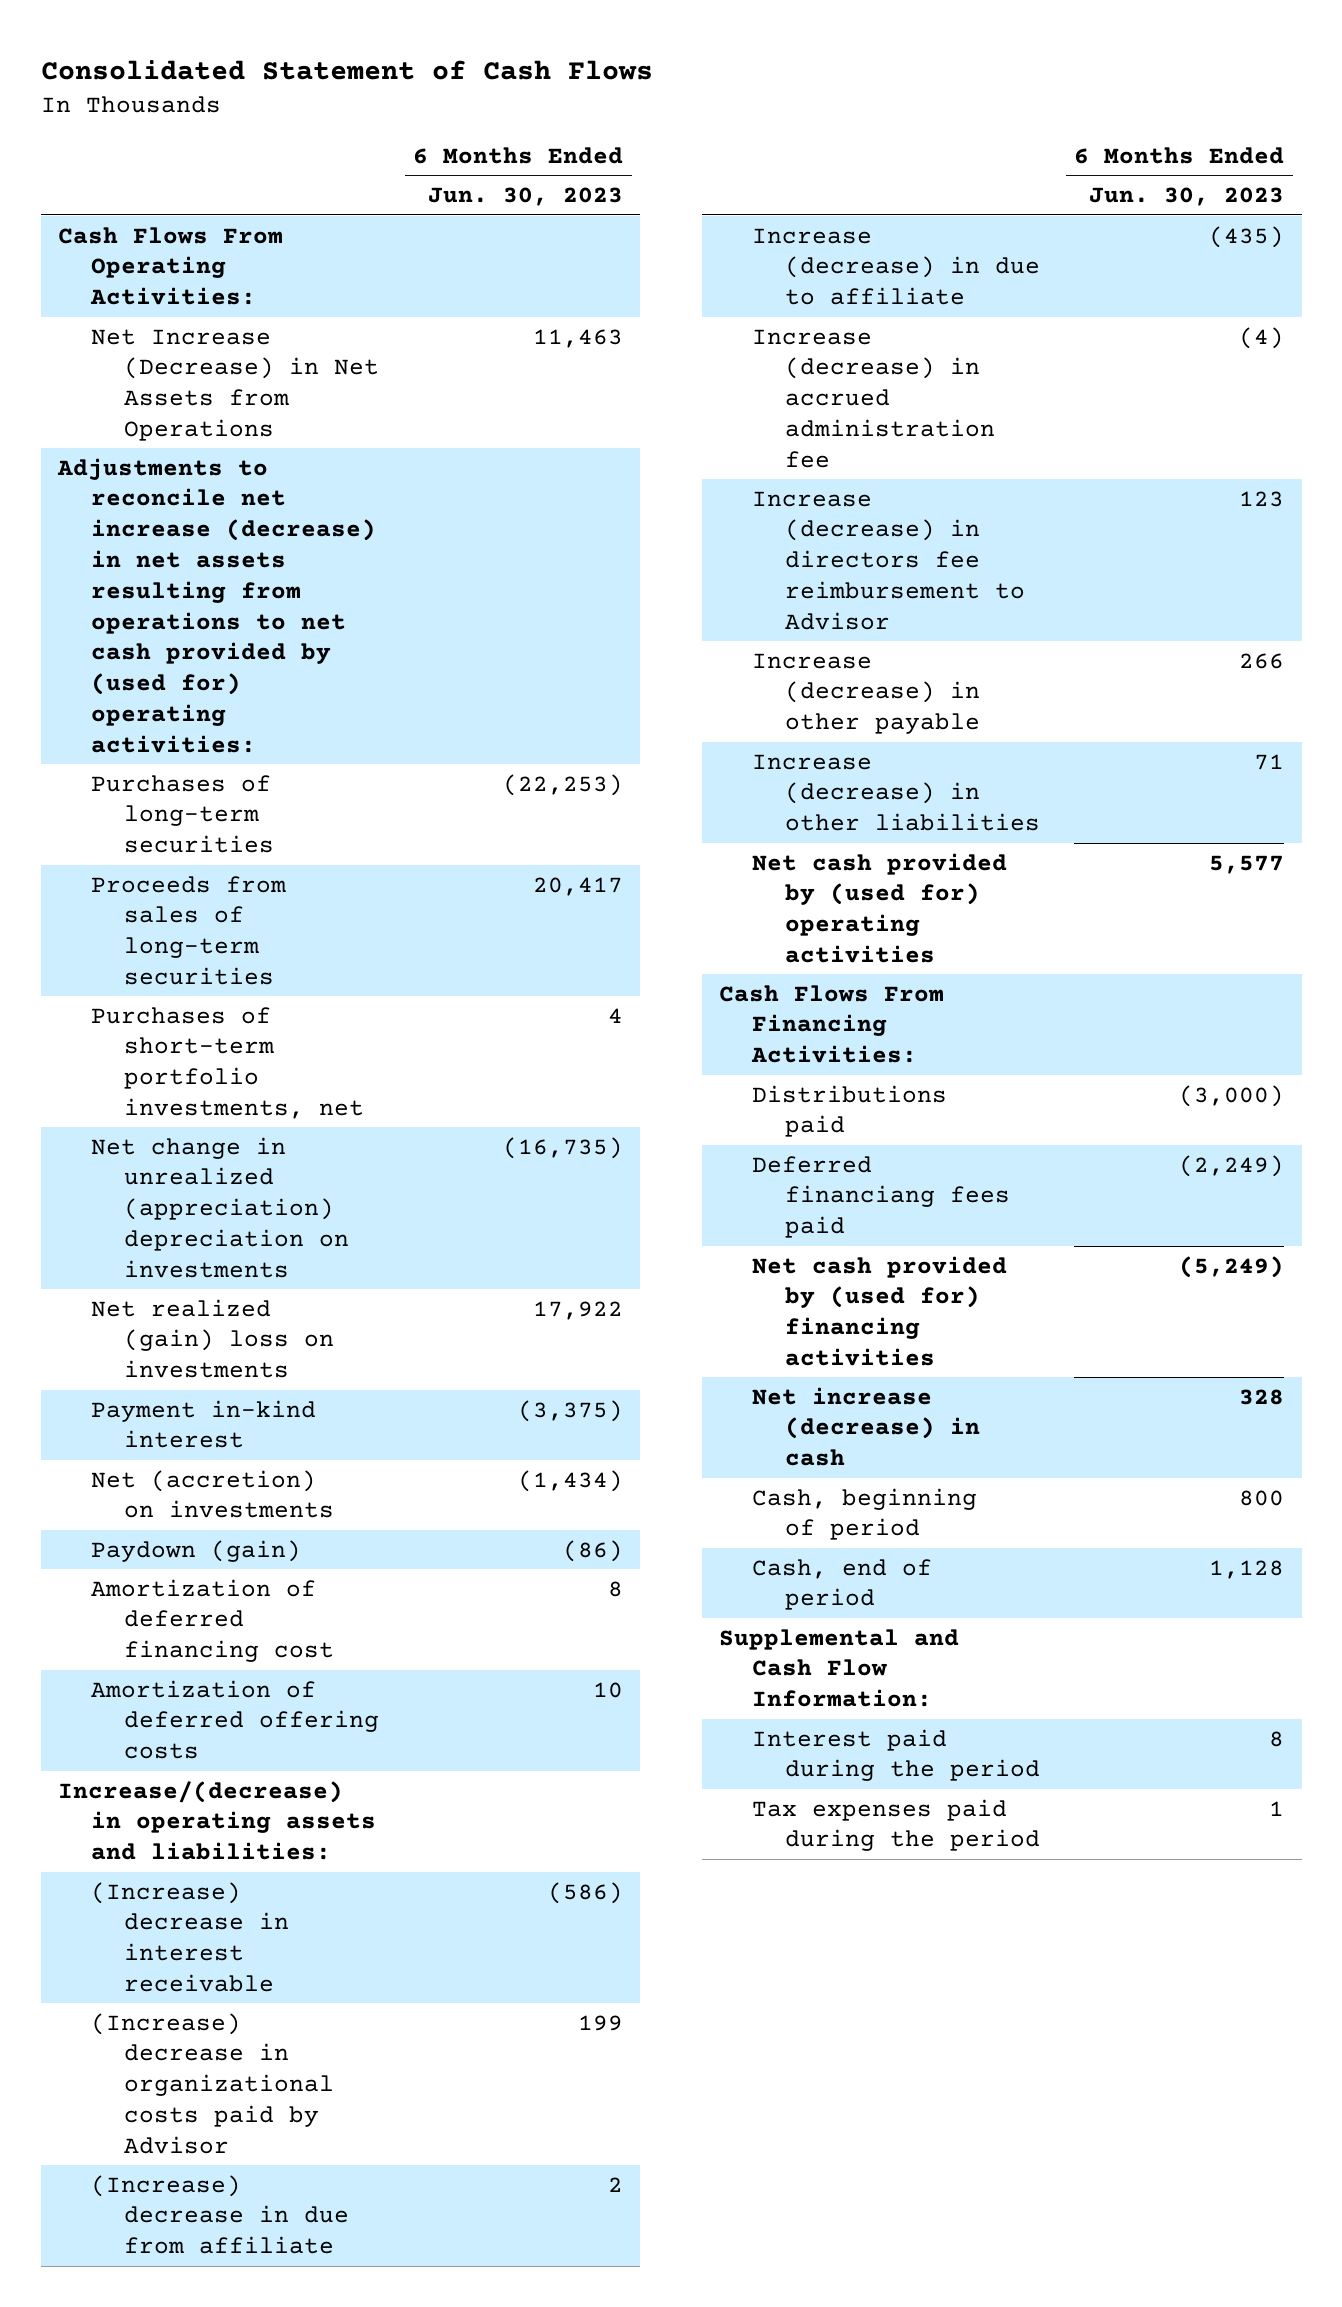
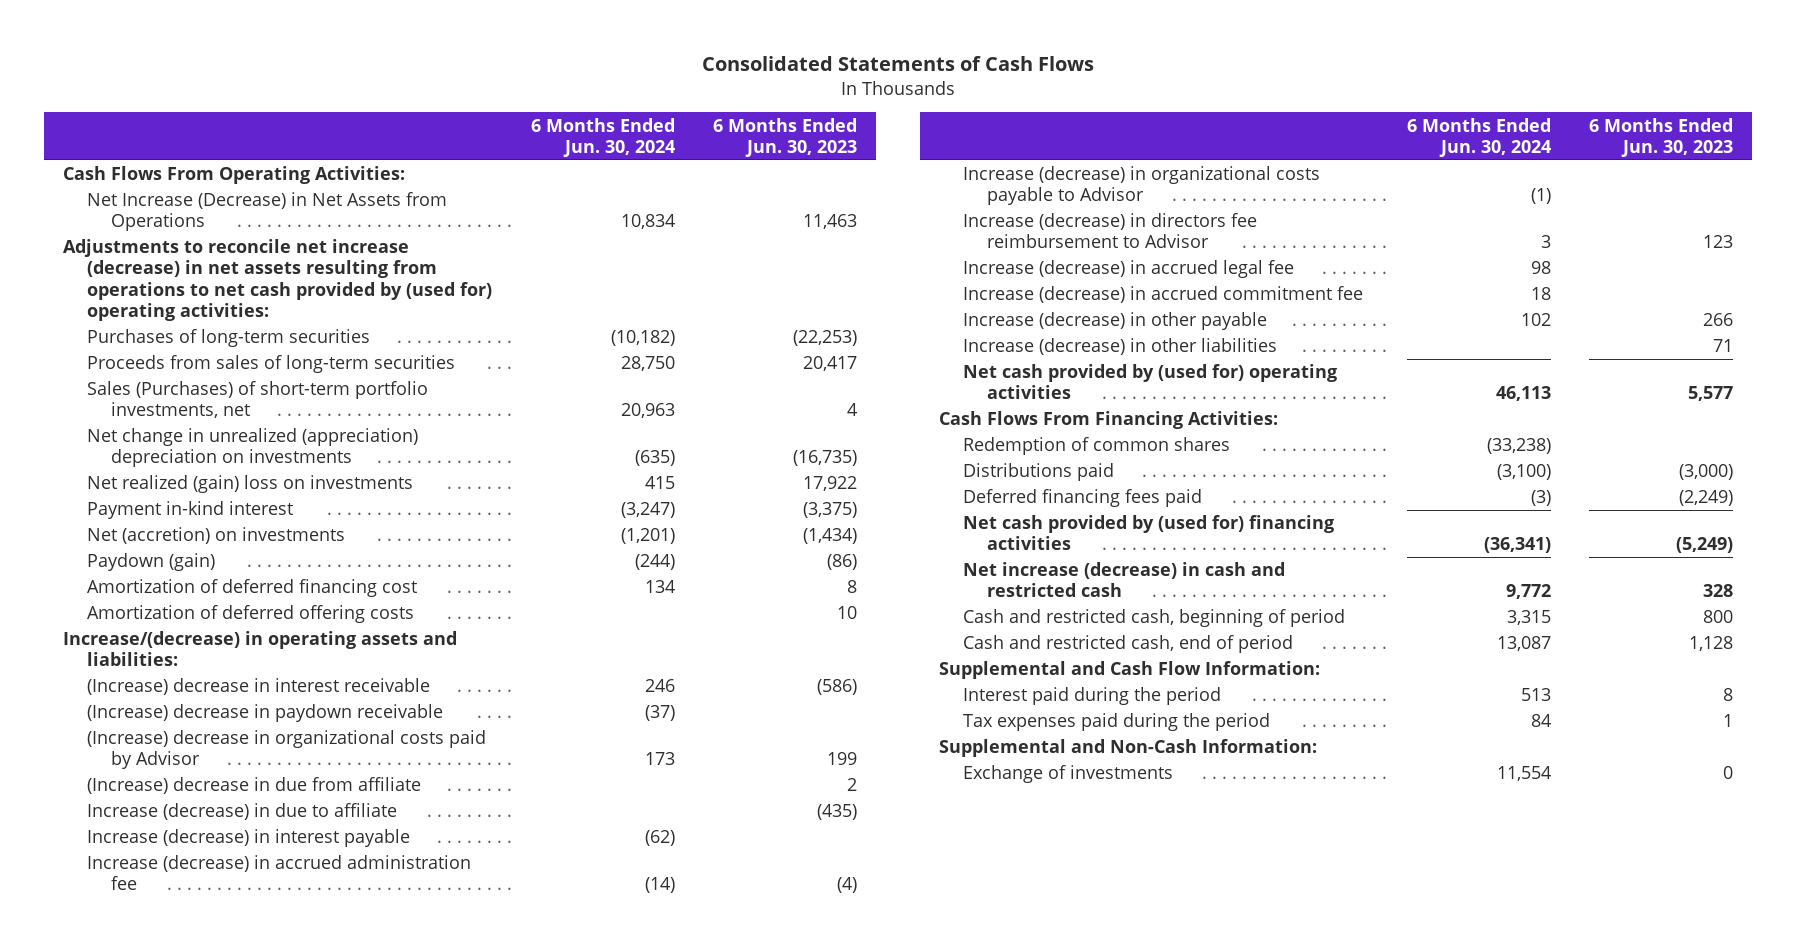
[40,59,653,80] Consolidated Statement of Cash Flows -> [702,56,1095,72] Consolidated Statements of Cash Flows
none -> [530,117,675,157] 6 Months Ended Jun. 30, 2024
[90,1006,365,1120] Purchases of short-term portfolio investments, net -> [87,381,429,419] Sales (Purchases) of short-term portfolio investments, net
none -> [87,704,444,723] (Increase) decrease in paydown receivable
none -> [87,829,411,848] Increase (decrease) in interest payable
none -> [963,166,1321,206] Increase (decrease) in organizational costs payable to Advisor
none -> [963,260,1295,279] Increase (decrease) in accrued legal fee
none -> [963,286,1364,304] Increase (decrease) in accrued commitment fee
none -> [963,437,1231,456] Redemption of common shares
[752,1155,1011,1239] Deferred financiang fees paid -> [963,489,1203,508] Deferred financing fees paid
[752,1386,981,1467] Net increase (decrease) in cash -> [963,562,1286,598] Net increase (decrease) in cash and restricted cash
[752,1487,978,1541] Cash, beginning of period -> [963,609,1346,628] Cash and restricted cash, beginning of period
[752,1558,933,1611] Cash, end of period -> [963,635,1294,654] Cash and restricted cash, end of period
none -> [939,739,1318,758] Supplemental and Non-Cash Information:
none -> [963,765,1174,784] Exchange of investments

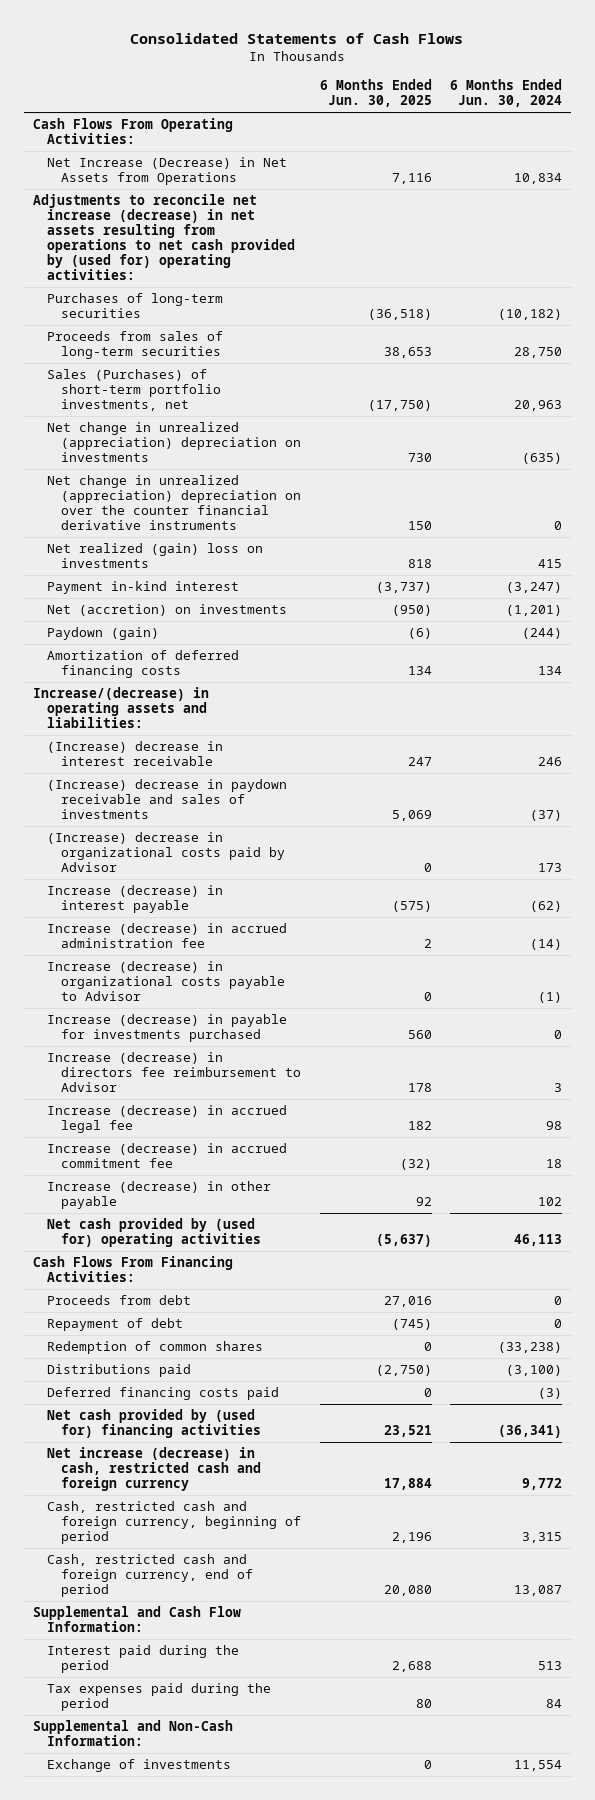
[713,117,858,157] 6 Months Ended Jun. 30, 2023 -> none
none -> [319,79,432,108] 6 Months Ended Jun. 30, 2025
none -> [47,475,302,531] Net change in unrealized (appreciation) depreciation on over the counter financial derivative instruments
[87,605,415,624] Amortization of deferred offering costs -> none
[87,579,418,598] Amortization of deferred financing cost -> [47,650,240,679] Amortization of deferred financing costs
[87,704,444,723] (Increase) decrease in paydown receivable -> [47,779,288,820] (Increase) decrease in paydown receivable and sales of investments
[87,777,422,795] (Increase) decrease in due from affiliate -> none
[87,803,398,821] Increase (decrease) in due to affiliate -> none
none -> [47,1014,288,1043] Increase (decrease) in payable for investments purchased
[963,338,1278,356] Increase (decrease) in other liabilities -> none
none -> [47,1295,192,1306] Proceeds from debt
none -> [47,1318,184,1332] Repayment of debt
[963,489,1203,508] Deferred financing fees paid -> [47,1387,280,1401] Deferred financing costs paid
[963,562,1286,598] Net increase (decrease) in cash and restricted cash -> [47,1447,262,1492] Net increase (decrease) in cash, restricted cash and foreign currency
[963,609,1346,628] Cash and restricted cash, beginning of period -> [47,1501,302,1545] Cash, restricted cash and foreign currency, beginning of period
[963,635,1294,654] Cash and restricted cash, end of period -> [47,1554,254,1598] Cash, restricted cash and foreign currency, end of period

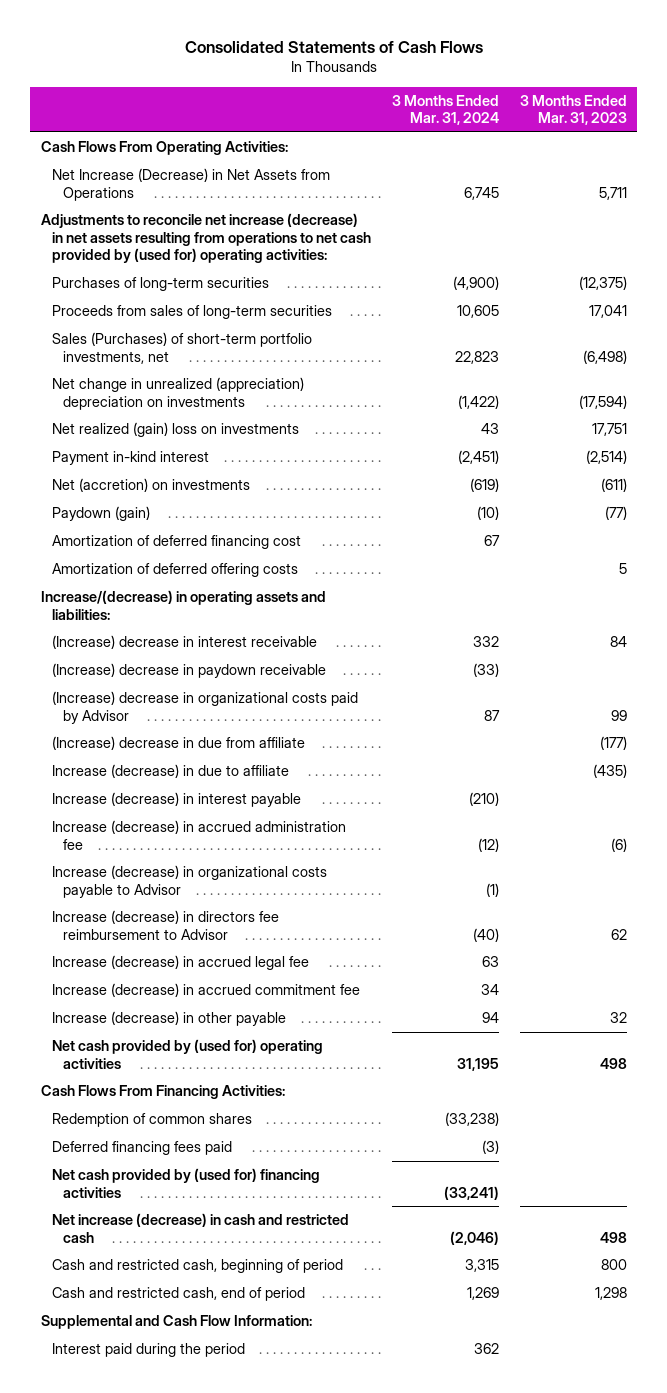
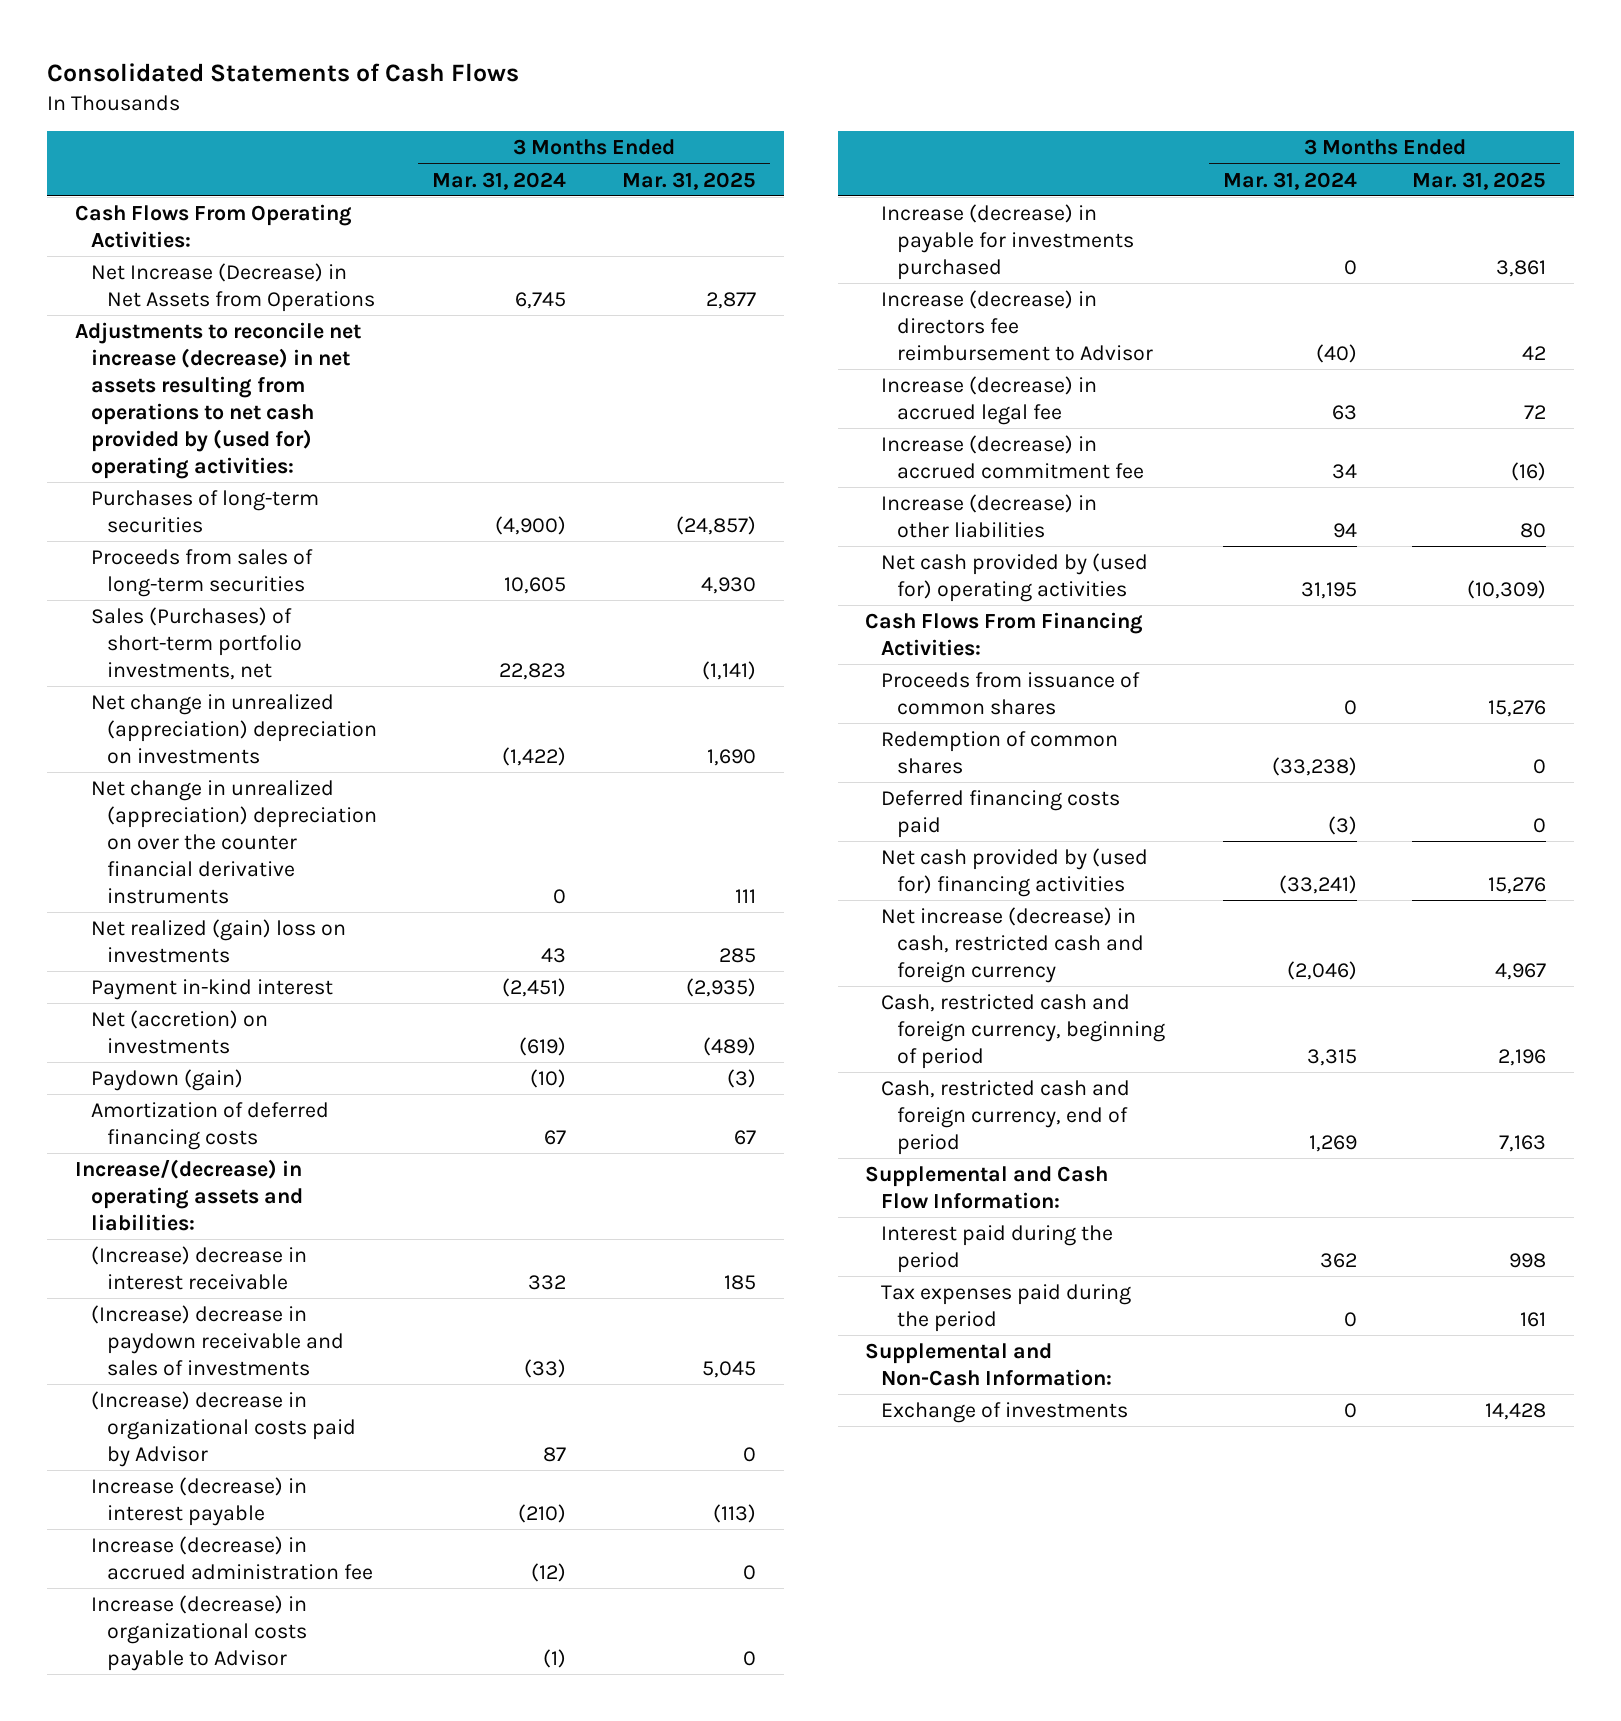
[519,94,627,126] 3 Months Ended Mar. 31, 2023 -> none
none -> [621,171,756,190] Mar. 31, 2025
none -> [90,779,377,904] Net change in unrealized (appreciation) depreciation on over the counter financial derivative instruments
[51,563,298,578] Amortization of deferred offering costs -> none
[51,535,301,550] Amortization of deferred financing cost -> [90,1101,329,1150] Amortization of deferred financing costs
[51,663,326,679] (Increase) decrease in paydown receivable -> [90,1304,344,1376] (Increase) decrease in paydown receivable and sales of investments
[51,736,305,751] (Increase) decrease in due from affiliate -> none
[51,764,289,779] Increase (decrease) in due to affiliate -> none
none -> [881,203,1135,280] Increase (decrease) in payable for investments purchased
[51,1011,286,1027] Increase (decrease) in other payable -> [881,493,1098,538] Increase (decrease) in other liabilities
none -> [881,671,1141,715] Proceeds from issuance of common shares
[51,1141,232,1156] Deferred financing fees paid -> [881,789,1121,838] Deferred financing costs paid
[51,1213,349,1243] Net increase (decrease) in cash and restricted cash -> [881,906,1145,983] Net increase (decrease) in cash, restricted cash and foreign currency
[51,1259,343,1274] Cash and restricted cash, beginning of period -> [881,993,1166,1069] Cash, restricted cash and foreign currency, beginning of period
[51,1287,305,1302] Cash and restricted cash, end of period -> [881,1079,1131,1155] Cash, restricted cash and foreign currency, end of period
none -> [881,1283,1132,1332] Tax expenses paid during the period
none -> [865,1342,1113,1386] Supplemental and Non-Cash Information:
none -> [881,1401,1129,1423] Exchange of investments

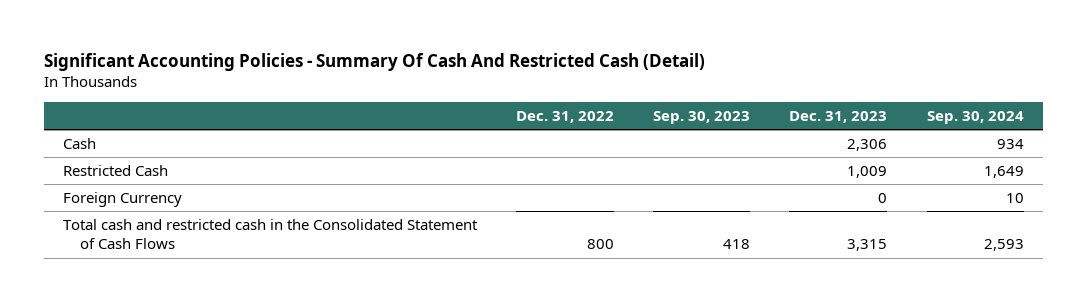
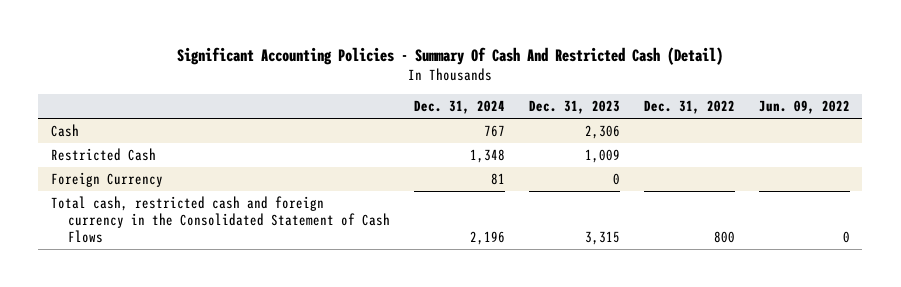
[653,110,751,124] Sep. 30, 2023 -> none
[926,110,1024,124] Sep. 30, 2024 -> none
none -> [413,100,505,115] Dec. 31, 2024
none -> [759,100,851,115] Jun. 09, 2022
[63,219,479,250] Total cash and restricted cash in the Consolidated Statement of Cash Flows -> [50,195,390,244] Total cash, restricted cash and foreign currency in the Consolidated Statement of Cash Flows

